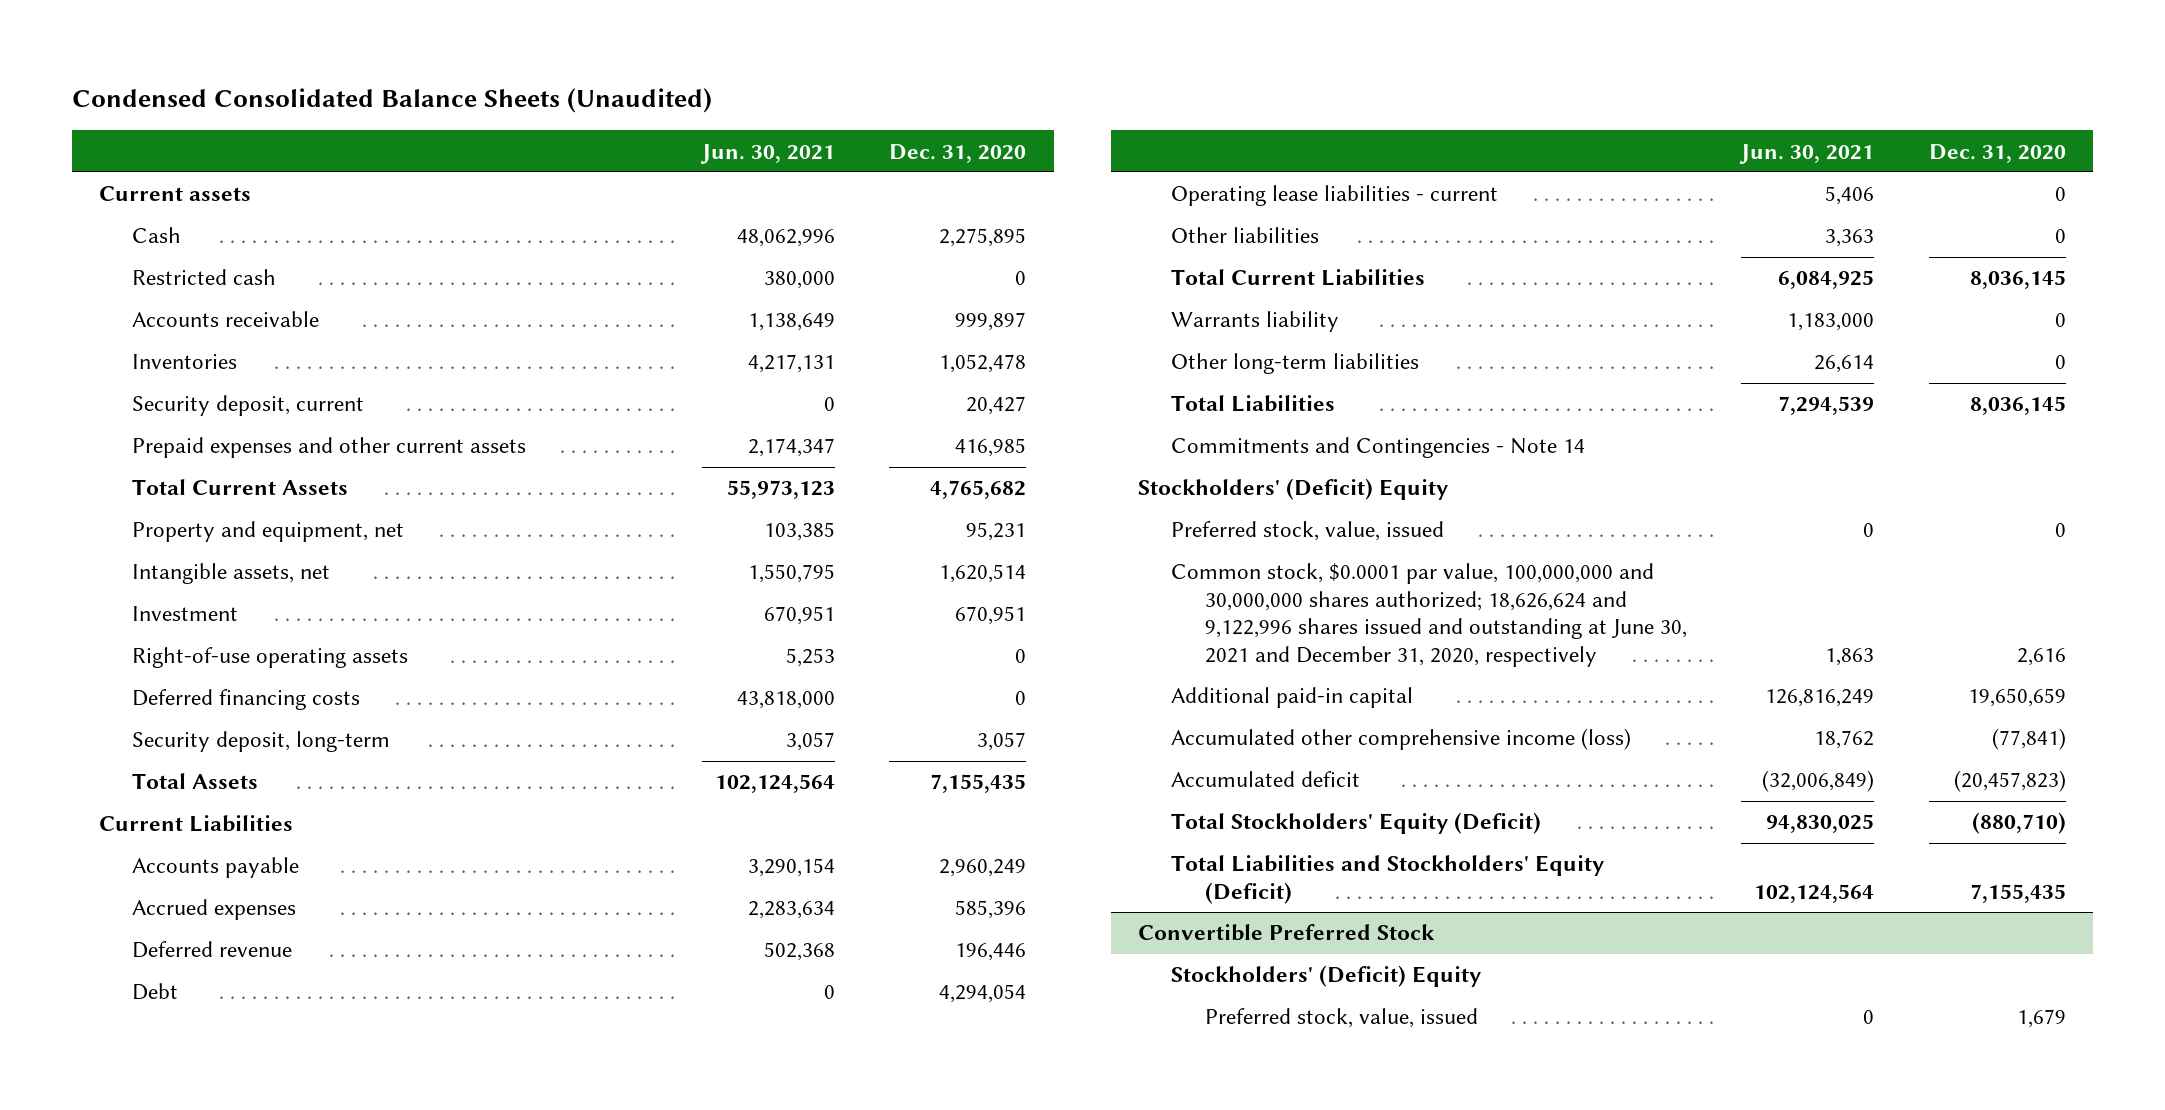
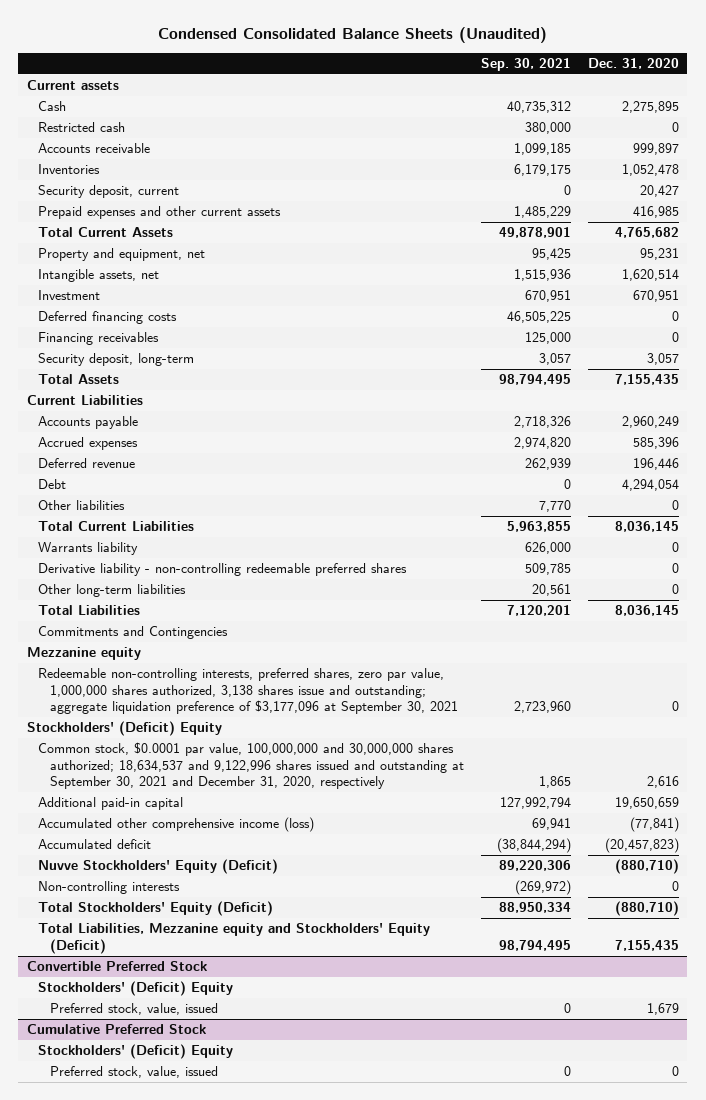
[700,143,836,164] Jun. 30, 2021 -> none
none -> [480,58,571,72] Sep. 30, 2021
[132,647,409,669] Right-of-use operating assets -> none
none -> [38,332,160,346] Financing receivables
[1171,185,1499,207] Operating lease liabilities - current -> none
none -> [38,563,408,577] Derivative liability - non-controlling redeemable preferred shares
[1171,437,1586,459] Commitments and Contingencies - Note 14 -> [38,626,229,640] Commitments and Contingencies
none -> [26,647,141,661] Mezzanine equity
none -> [38,668,459,715] Redeemable non-controlling interests, preferred shares, zero par value, 1,000,000 shares authorized, 3,138 shares issue and outstanding; aggregate liquidation preference of $3,177,096 at September 30, 2021
[1171,521,1445,542] Preferred stock, value, issued -> none
[1171,563,1687,667] Common stock, $0.0001 par value, 100,000,000 and 30,000,000 shares authorized; 18,626,624 and 9,122,996 shares issued and outstanding at June 30, 2021 and December 31, 2020, respectively -> [38,742,465,790] Common stock, $0.0001 par value, 100,000,000 and 30,000,000 shares authorized; 18,634,537 and 9,122,996 shares issued and outstanding at September 30, 2021 and December 31, 2020, respectively
none -> [38,859,279,875] Nuvve Stockholders' Equity (Deficit)
none -> [38,881,181,895] Non-controlling interests
[1171,855,1605,904] Total Liabilities and Stockholders' Equity (Deficit) -> [38,923,431,954] Total Liabilities, Mezzanine equity and Stockholders' Equity (Deficit)
none -> [26,1024,206,1035] Cumulative Preferred Stock
none -> [38,1044,234,1060] Stockholders' (Deficit) Equity
none -> [50,1066,219,1079] Preferred stock, value, issued

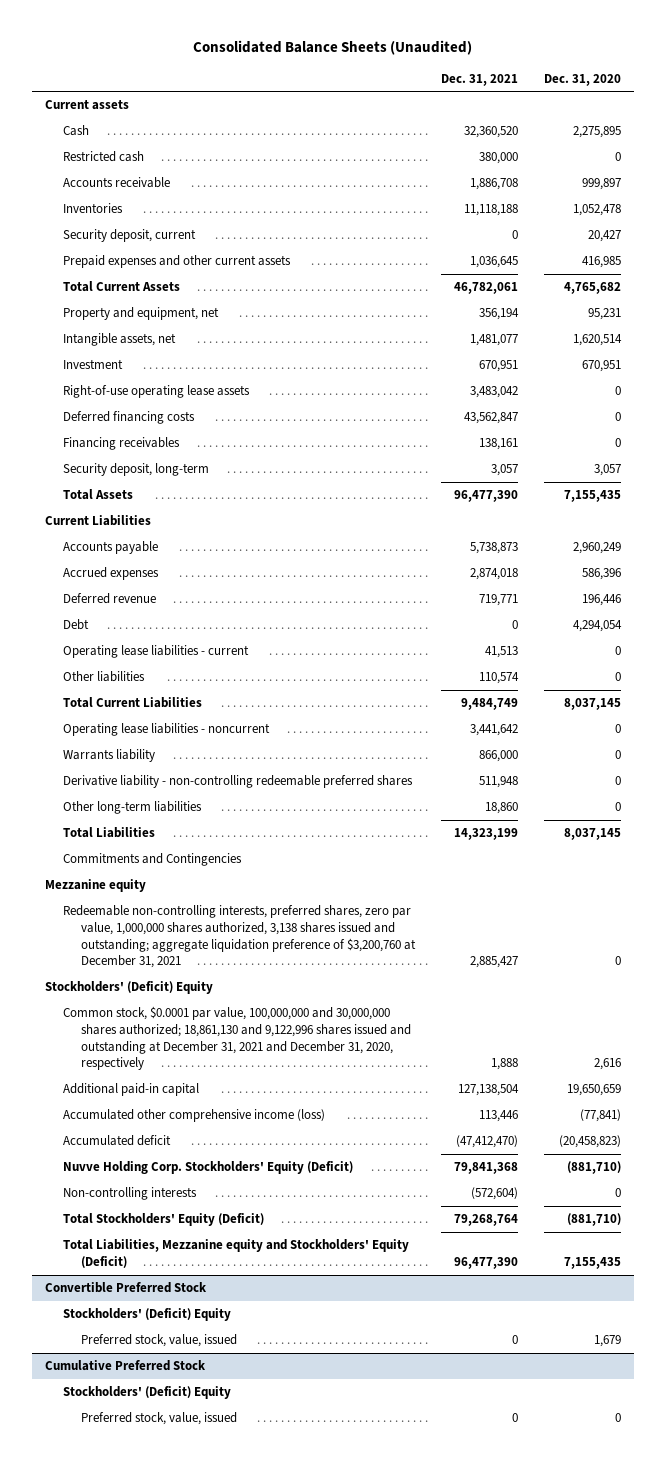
[157,27,547,44] Condensed Consolidated Balance Sheets (Unaudited) -> [192,40,472,56] Consolidated Balance Sheets (Unaudited)
[480,58,571,72] Sep. 30, 2021 -> none
none -> [440,73,518,86] Dec. 31, 2021
none -> [62,385,250,399] Right-of-use operating lease assets
[632,437,679,450] 585,396 -> [581,568,621,581] 586,396
none -> [62,645,249,659] Operating lease liabilities - current
[614,521,679,533] 8,036,145 -> [563,698,621,711] 8,037,145
none -> [62,723,270,737] Operating lease liabilities - noncurrent
[614,605,679,617] 8,036,145 -> [563,828,621,841] 8,037,145
[38,668,459,715] Redeemable non-controlling interests, preferred shares, zero par value, 1,000,000 shares authorized, 3,138 shares issue and outstanding; aggregate liquidation preference of $3,177,096 at September 30, 2021 -> [62,905,416,969] Redeemable non-controlling interests, preferred shares, zero par value, 1,000,000 shares authorized, 3,138 shares issued and outstanding; aggregate liquidation preference of $3,200,760 at December 31, 2021
[38,742,465,790] Common stock, $0.0001 par value, 100,000,000 and 30,000,000 shares authorized; 18,634,537 and 9,122,996 shares issued and outstanding at September 30, 2021 and December 31, 2020, respectively -> [62,1006,411,1071] Common stock, $0.0001 par value, 100,000,000 and 30,000,000 shares authorized; 18,861,130 and 9,122,996 shares issued and outstanding at December 31, 2021 and December 31, 2020, respectively
[604,838,679,854] (20,457,823) -> [558,1135,621,1149] (20,458,823)
[38,859,279,875] Nuvve Stockholders' Equity (Deficit) -> [62,1161,353,1175] Nuvve Holding Corp. Stockholders' Equity (Deficit)
[614,859,679,875] (880,710) -> [566,1161,621,1175] (881,710)
[614,901,679,917] (880,710) -> [566,1213,621,1227] (881,710)

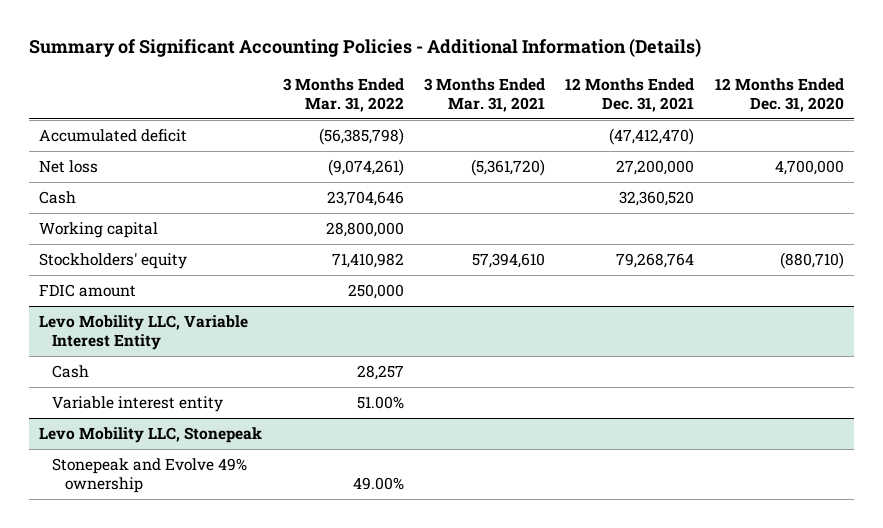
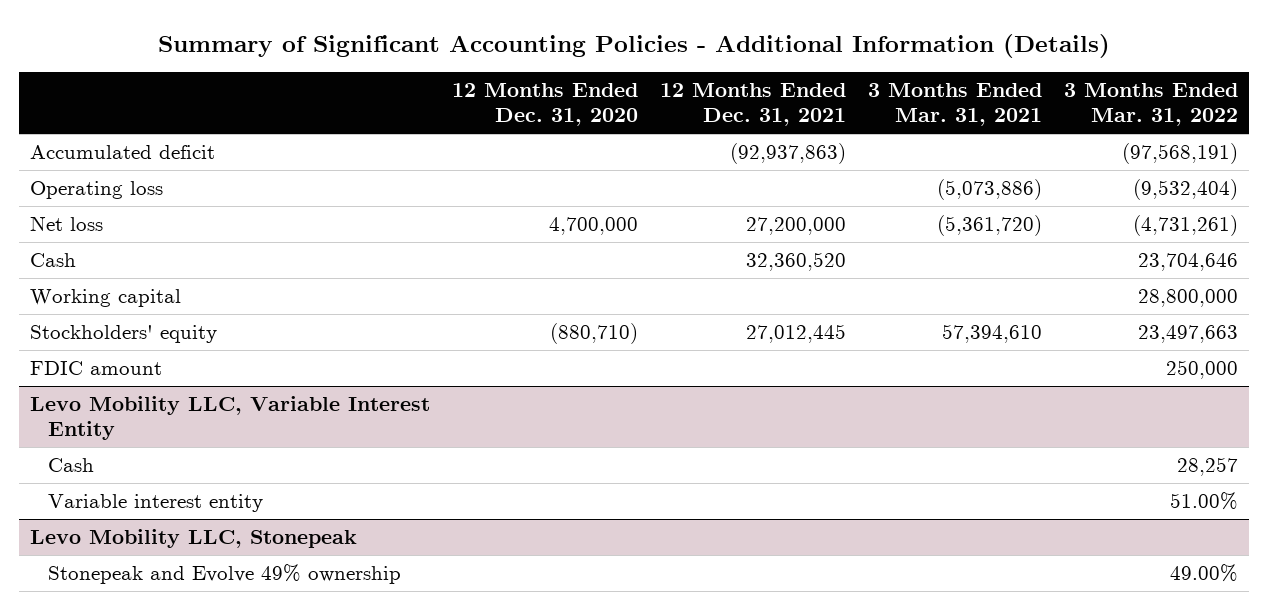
[318,128,404,146] (56,385,798) -> [1122,143,1239,165] (97,568,191)
[609,128,695,146] (47,412,470) -> [730,143,847,165] (92,937,863)
none -> [30,181,164,200] Operating loss
[327,159,404,177] (9,074,261) -> [1133,215,1239,237] (4,731,261)
[331,253,404,269] 71,410,982 -> [1138,325,1239,344] 23,497,663
[616,253,695,269] 79,268,764 -> [746,324,847,344] 27,012,445

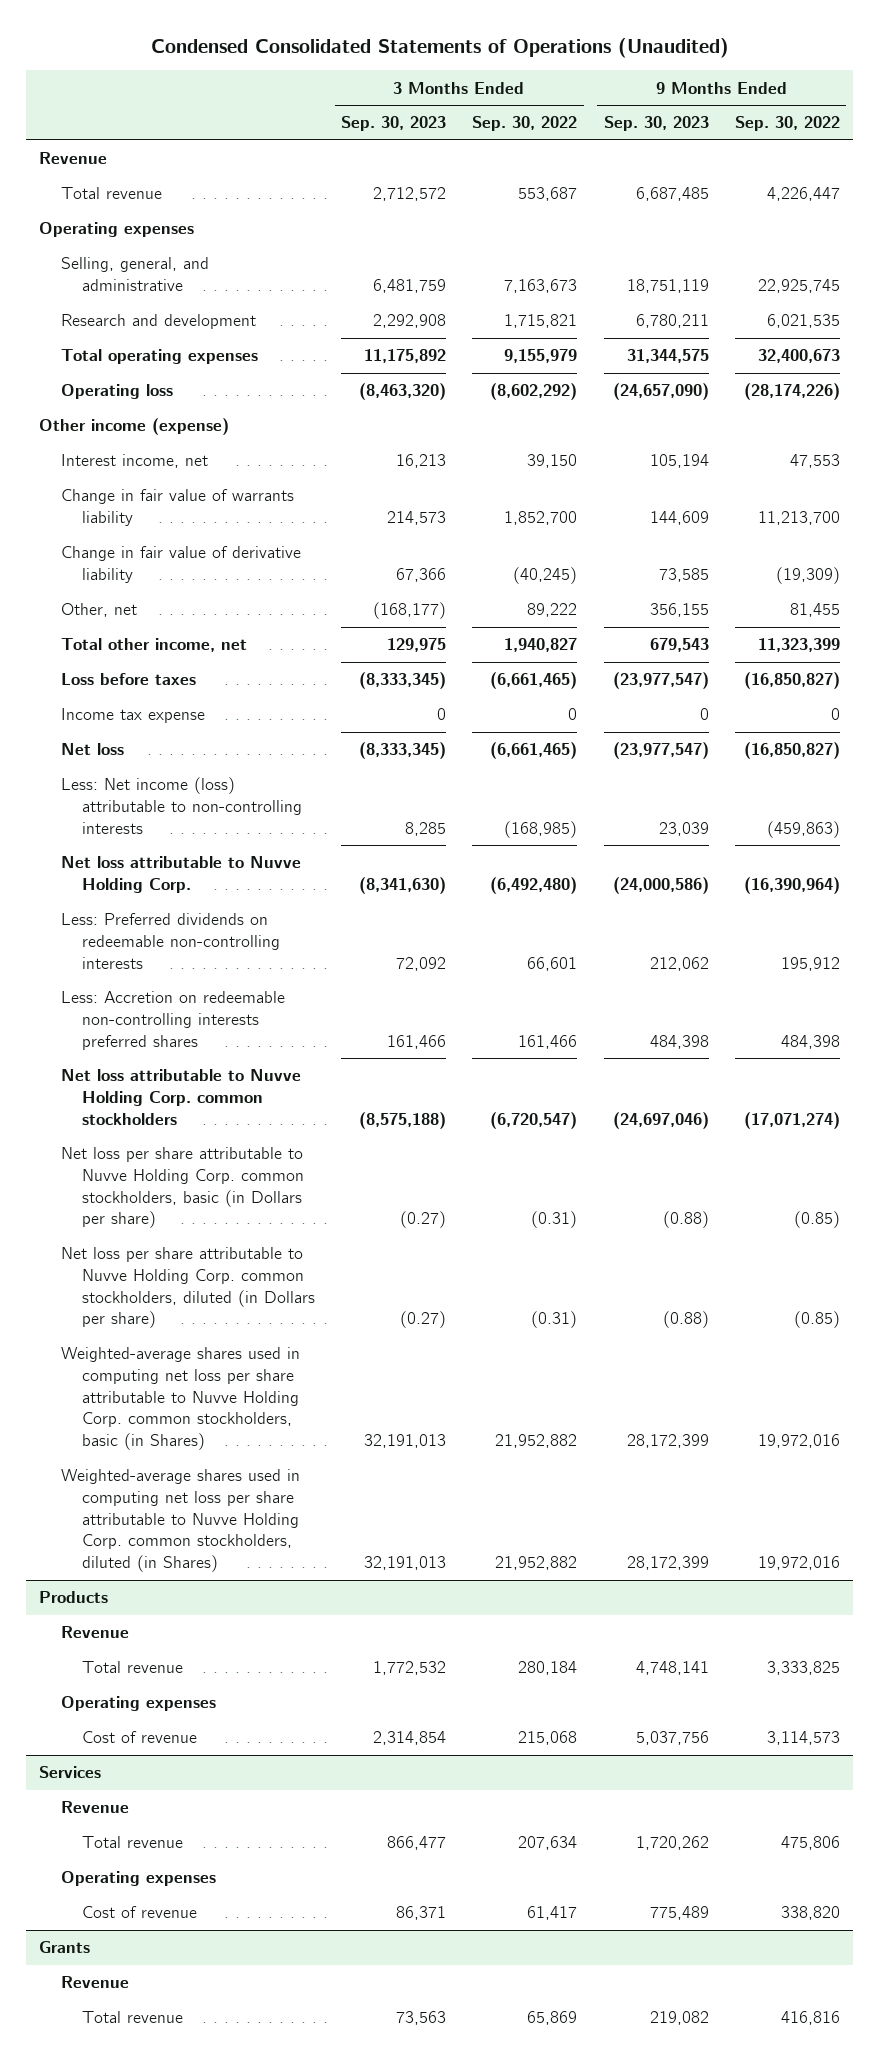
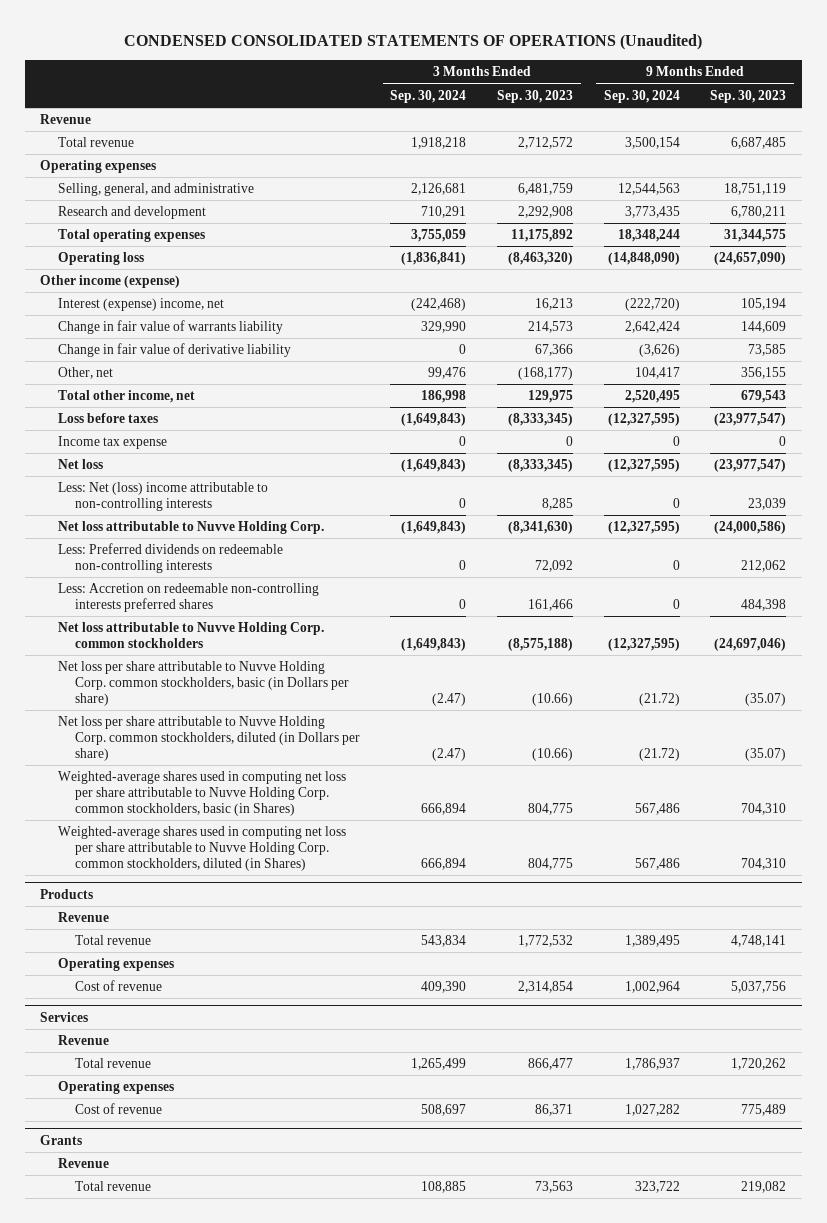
[150,38,729,59] Condensed Consolidated Statements of Operations (Unaudited) -> [124,34,703,51] CONDENSED CONSOLIDATED STATEMENTS OF OPERATIONS (Unaudited)
[472,116,578,132] Sep. 30, 2022 -> none
[734,116,840,132] Sep. 30, 2022 -> none
none -> [390,89,467,103] Sep. 30, 2024
none -> [603,89,680,103] Sep. 30, 2024
[60,454,208,469] Interest income, net -> [57,298,224,312] Interest (expense) income, net
[60,777,303,834] Less: Net income (loss) attributable to non-controlling interests -> [57,482,268,512] Less: Net (loss) income attributable to non-controlling interests
[400,1211,447,1229] (0.27) -> [531,692,573,706] (10.66)
[662,1211,709,1229] (0.88) -> [745,692,787,706] (35.07)
[400,1311,447,1329] (0.27) -> [531,747,573,761] (10.66)
[662,1311,709,1329] (0.88) -> [745,747,787,761] (35.07)
[364,1433,447,1448] 32,191,013 -> [527,802,573,815] 804,775
[626,1433,709,1448] 28,172,399 -> [741,802,787,815] 704,310
[364,1555,447,1570] 32,191,013 -> [527,857,573,870] 804,775
[626,1555,709,1570] 28,172,399 -> [741,857,787,870] 704,310

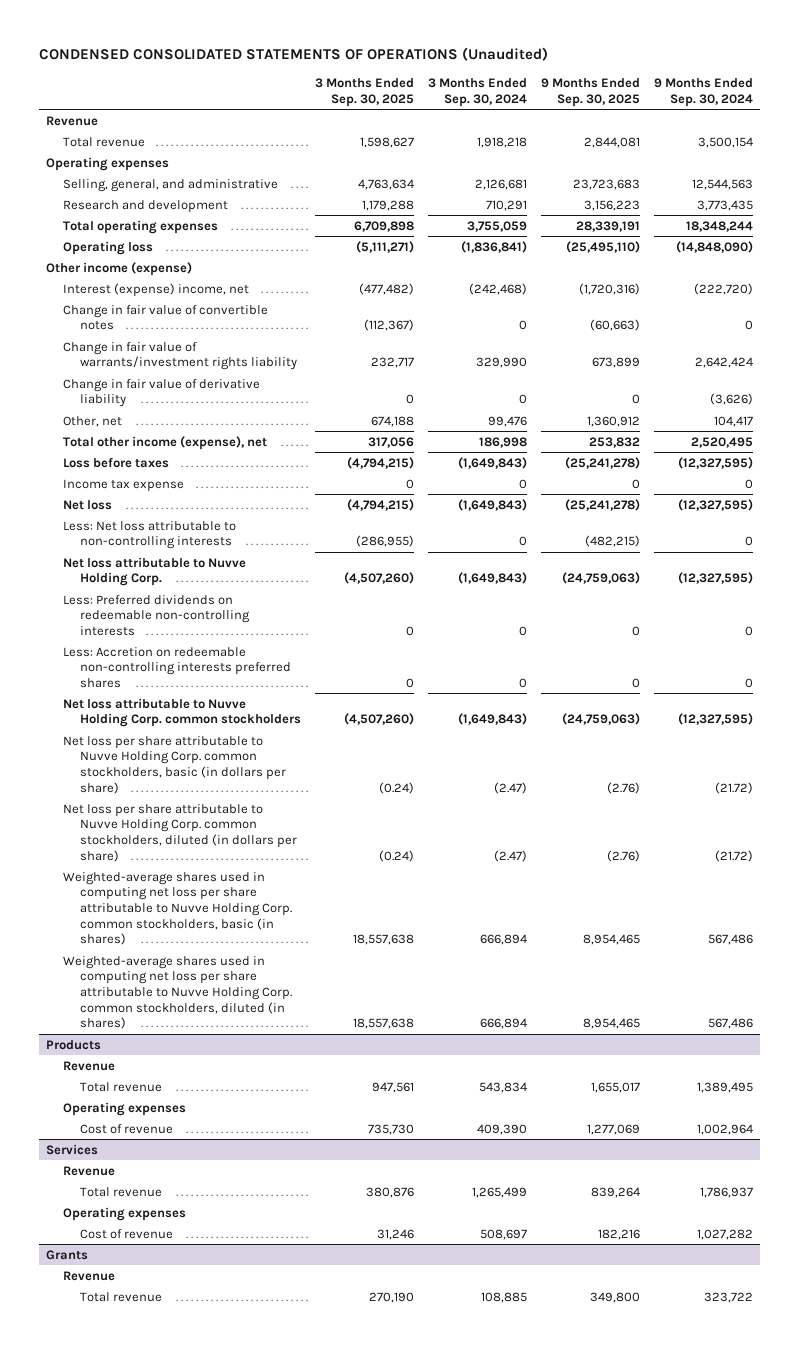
[496,89,573,103] Sep. 30, 2023 -> none
[710,89,787,103] Sep. 30, 2023 -> none
none -> [314,77,414,107] 3 Months Ended Sep. 30, 2025
none -> [541,77,641,107] 9 Months Ended Sep. 30, 2025
none -> [63,304,269,331] Change in fair value of convertible notes
[57,320,283,335] Change in fair value of warrants liability -> [63,341,297,371] Change in fair value of warrants/investment rights liability
[57,390,195,404] Total other income, net -> [63,435,268,450] Total other income (expense), net
[57,482,268,512] Less: Net (loss) income attributable to non-controlling interests -> [63,520,237,550] Less: Net loss attributable to non-controlling interests
[57,661,349,706] Net loss per share attributable to Nuvve Holding Corp. common stockholders, basic (in Dollars per share) -> [63,735,286,794] Net loss per share attributable to Nuvve Holding Corp. common stockholders, basic (in dollars per share)
[57,716,360,761] Net loss per share attributable to Nuvve Holding Corp. common stockholders, diluted (in Dollars per share) -> [63,803,297,862] Net loss per share attributable to Nuvve Holding Corp. common stockholders, diluted (in dollars per share)
[57,771,346,816] Weighted-average shares used in computing net loss per share attributable to Nuvve Holding Corp. common stockholders, basic (in Shares) -> [63,871,292,946] Weighted-average shares used in computing net loss per share attributable to Nuvve Holding Corp. common stockholders, basic (in shares)
[57,826,346,871] Weighted-average shares used in computing net loss per share attributable to Nuvve Holding Corp. common stockholders, diluted (in Shares) -> [63,955,292,1030] Weighted-average shares used in computing net loss per share attributable to Nuvve Holding Corp. common stockholders, diluted (in shares)

